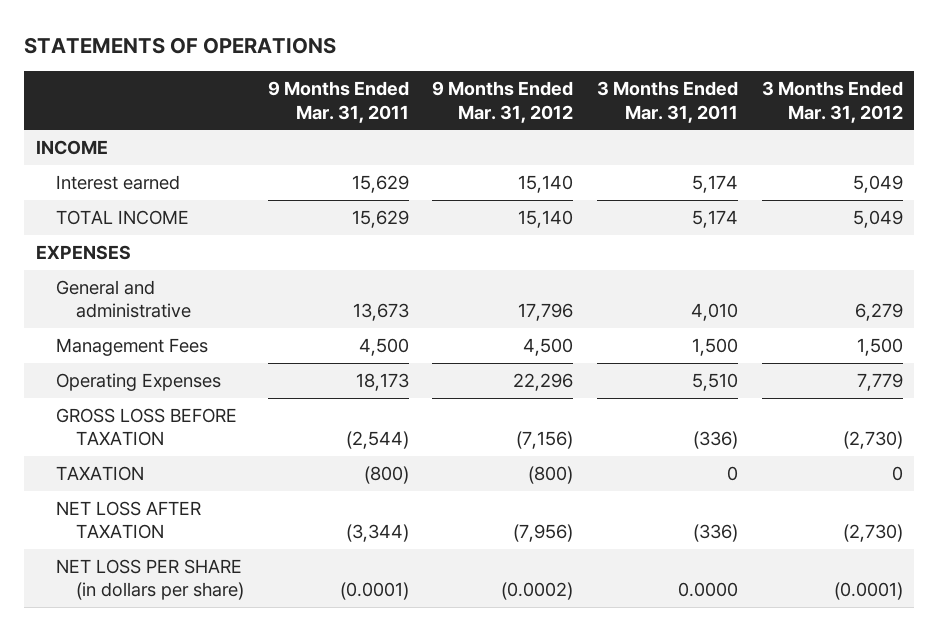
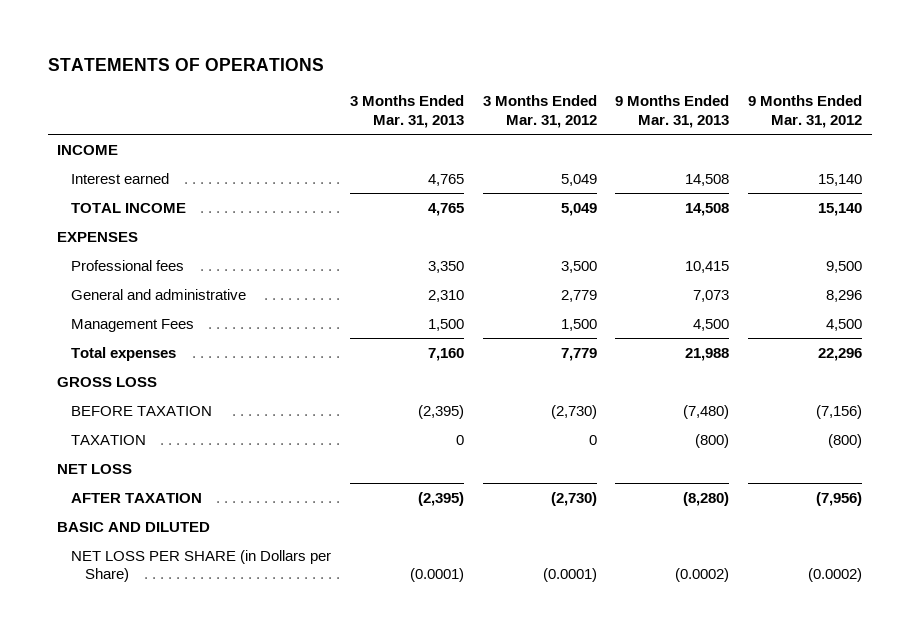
[267,81,409,123] 9 Months Ended Mar. 31, 2011 -> none
[597,81,739,123] 3 Months Ended Mar. 31, 2011 -> none
none -> [349,95,464,128] 3 Months Ended Mar. 31, 2013
none -> [615,95,730,128] 9 Months Ended Mar. 31, 2013
none -> [70,259,184,271] Professional fees
[518,303,574,322] 17,796 -> [826,289,863,302] 8,296
[854,303,903,322] 6,279 -> [560,289,597,302] 2,779
[56,372,222,391] Operating Expenses -> [70,346,176,361] Total expenses
none -> [57,376,158,387] GROSS LOSS
[56,407,238,447] GROSS LOSS BEFORE TAXATION -> [70,405,212,416] BEFORE TAXATION
none -> [57,463,133,474] NET LOSS
[56,500,202,540] NET LOSS AFTER TAXATION -> [70,492,202,503] AFTER TAXATION
none -> [57,521,211,532] BASIC AND DILUTED
[56,558,245,601] NET LOSS PER SHARE (in dollars per share) -> [70,549,331,583] NET LOSS PER SHARE (in Dollars per Share)

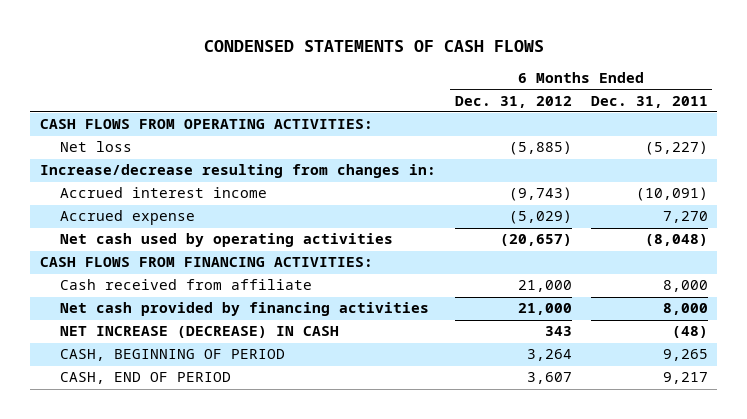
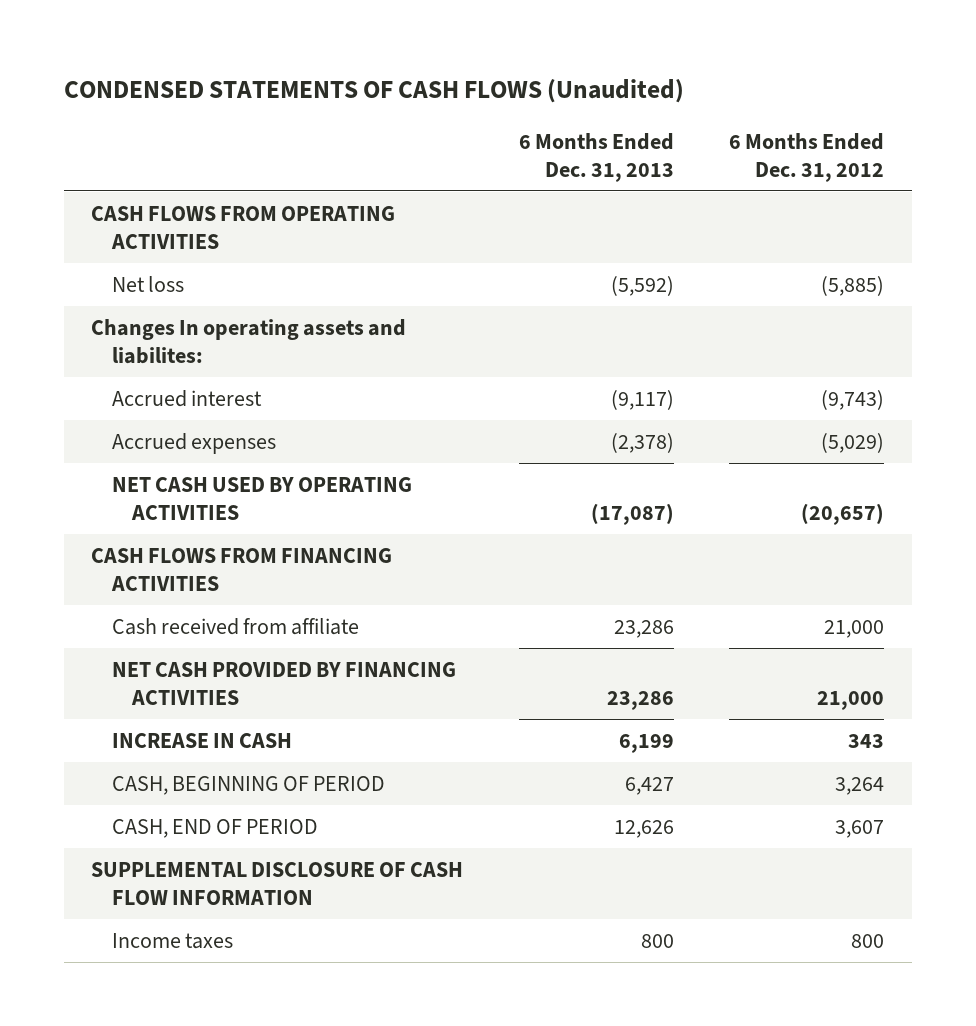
[203,40,544,53] CONDENSED STATEMENTS OF CASH FLOWS -> [63,78,684,103] CONDENSED STATEMENTS OF CASH FLOWS (Unaudited)
[590,95,708,108] Dec. 31, 2011 -> none
none -> [518,132,674,182] 6 Months Ended Dec. 31, 2013
[39,119,373,130] CASH FLOWS FROM OPERATING ACTIVITIES: -> [91,205,396,249] CASH FLOWS FROM OPERATING ACTIVITIES
[39,164,436,179] Increase/decrease resulting from changes in: -> [91,318,407,364] Changes In operating assets and liabilites:
[60,187,268,199] Accrued interest income -> [111,389,262,407] Accrued interest
[60,210,196,226] Accrued expense -> [111,432,276,454] Accrued expenses
[60,233,394,248] Net cash used by operating activities -> [111,476,412,520] NET CASH USED BY OPERATING ACTIVITIES
[39,257,373,268] CASH FLOWS FROM FINANCING ACTIVITIES: -> [91,547,393,591] CASH FLOWS FROM FINANCING ACTIVITIES
[60,302,430,317] Net cash provided by financing activities -> [111,661,456,705] NET CASH PROVIDED BY FINANCING ACTIVITIES
[60,326,340,339] NET INCREASE (DECREASE) IN CASH -> [111,732,292,748] INCREASE IN CASH
none -> [91,861,464,905] SUPPLEMENTAL DISCLOSURE OF CASH FLOW INFORMATION
none -> [111,932,233,949] Income taxes

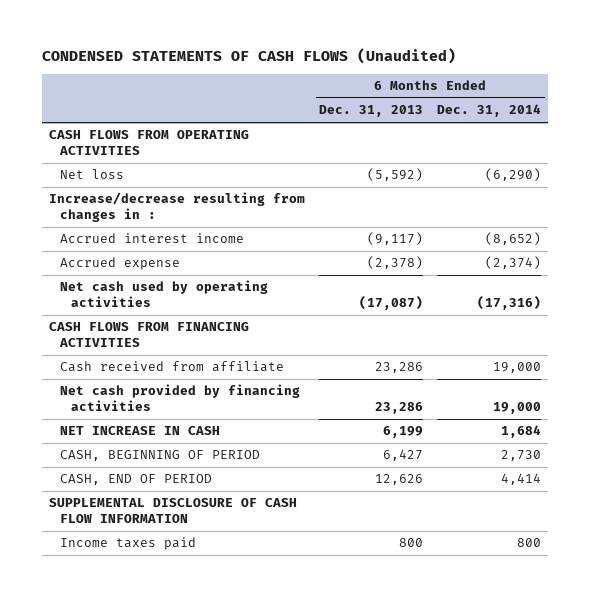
[729,132,885,182] 6 Months Ended Dec. 31, 2012 -> none
none -> [437,104,542,118] Dec. 31, 2014
[91,318,407,364] Changes In operating assets and liabilites: -> [49,192,306,223] Increase/decrease resulting from changes in :
[111,389,262,407] Accrued interest -> [59,233,244,244] Accrued interest income
[111,432,276,454] Accrued expenses -> [59,257,180,271] Accrued expense
[111,476,412,520] NET CASH USED BY OPERATING ACTIVITIES -> [59,280,268,308] Net cash used by operating activities
[111,661,456,705] NET CASH PROVIDED BY FINANCING ACTIVITIES -> [59,384,300,412] Net cash provided by financing activities
[111,732,292,748] INCREASE IN CASH -> [59,426,220,436] NET INCREASE IN CASH
[111,932,233,949] Income taxes -> [59,537,196,551] Income taxes paid

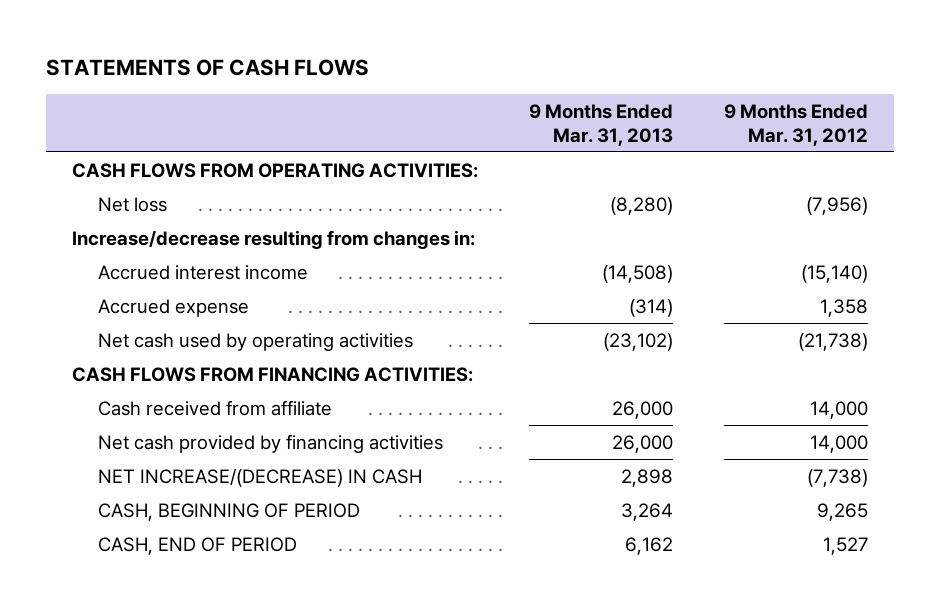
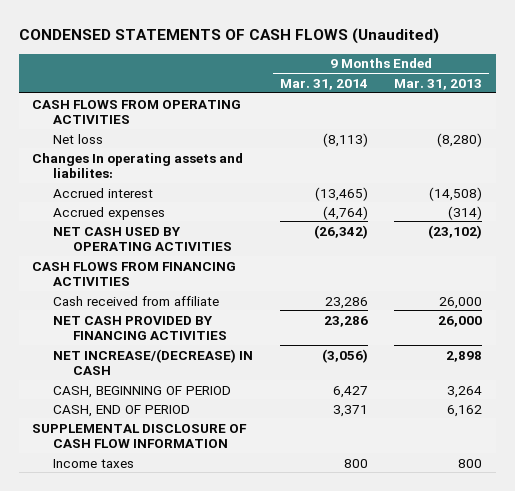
[46,59,370,77] STATEMENTS OF CASH FLOWS -> [18,28,439,45] CONDENSED STATEMENTS OF CASH FLOWS (Unaudited)
[724,103,869,146] 9 Months Ended Mar. 31, 2012 -> none
none -> [279,78,368,90] Mar. 31, 2014
[71,162,478,178] CASH FLOWS FROM OPERATING ACTIVITIES: -> [32,99,242,125] CASH FLOWS FROM OPERATING ACTIVITIES
[71,229,475,249] Increase/decrease resulting from changes in: -> [32,152,244,179] Changes In operating assets and liabilites:
[97,264,308,280] Accrued interest income -> [52,187,153,198] Accrued interest
[97,298,249,317] Accrued expense -> [52,206,165,220] Accrued expenses
[97,332,413,351] Net cash used by operating activities -> [52,226,233,252] NET CASH USED BY OPERATING ACTIVITIES
[71,366,473,382] CASH FLOWS FROM FINANCING ACTIVITIES: -> [32,261,237,287] CASH FLOWS FROM FINANCING ACTIVITIES
[97,433,443,453] Net cash provided by financing activities -> [52,315,228,341] NET CASH PROVIDED BY FINANCING ACTIVITIES
none -> [32,423,248,449] SUPPLEMENTAL DISCLOSURE OF CASH FLOW INFORMATION
none -> [52,458,134,468] Income taxes

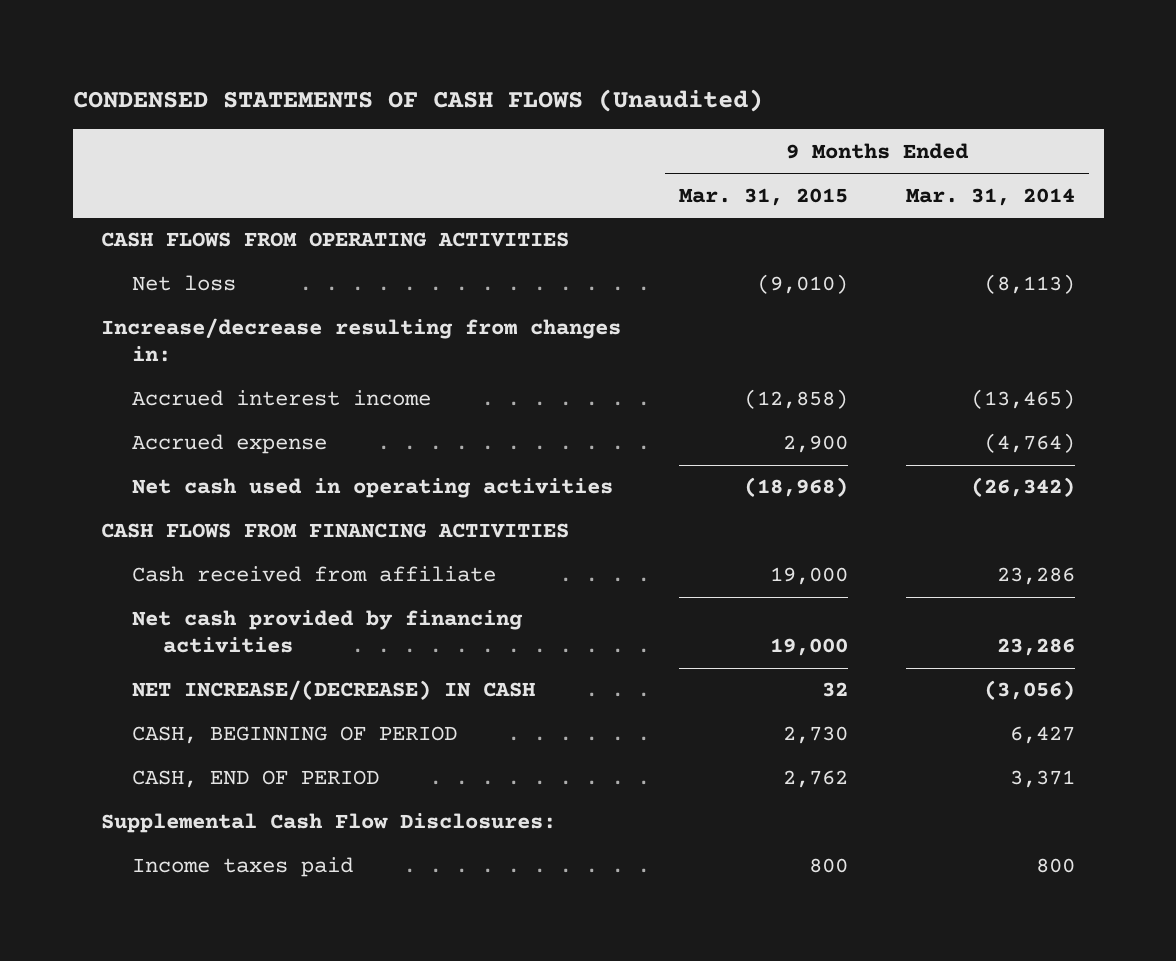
[394,78,483,90] Mar. 31, 2013 -> none
none -> [679,187,849,206] Mar. 31, 2015
[32,152,244,179] Changes In operating assets and liabilites: -> [101,318,622,363] Increase/decrease resulting from changes in:
[52,187,153,198] Accrued interest -> [132,390,432,407] Accrued interest income
[52,206,165,220] Accrued expenses -> [132,434,328,455] Accrued expense
[52,226,233,252] NET CASH USED BY OPERATING ACTIVITIES -> [132,478,614,499] Net cash used in operating activities
[52,315,228,341] NET CASH PROVIDED BY FINANCING ACTIVITIES -> [132,610,524,654] Net cash provided by financing activities
[32,423,248,449] SUPPLEMENTAL DISCLOSURE OF CASH FLOW INFORMATION -> [101,813,557,834] Supplemental Cash Flow Disclosures:
[52,458,134,468] Income taxes -> [132,857,354,878] Income taxes paid

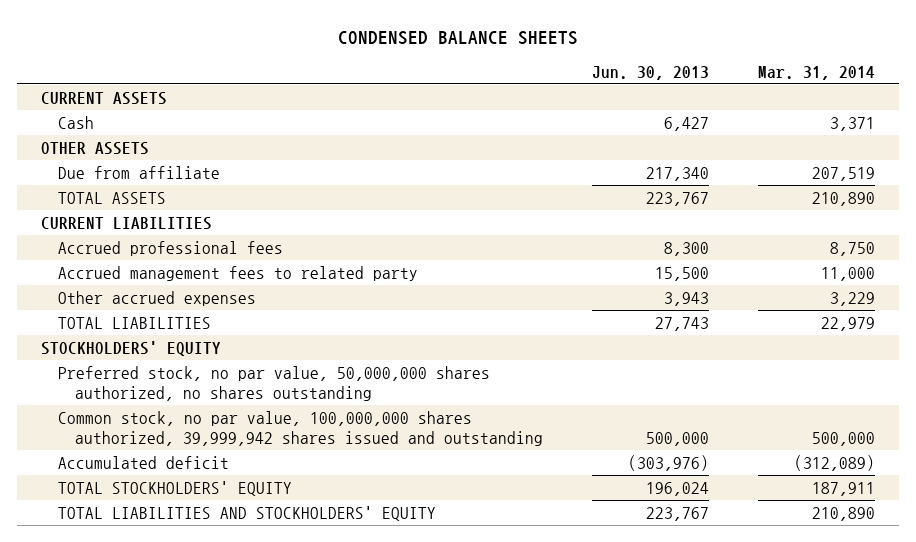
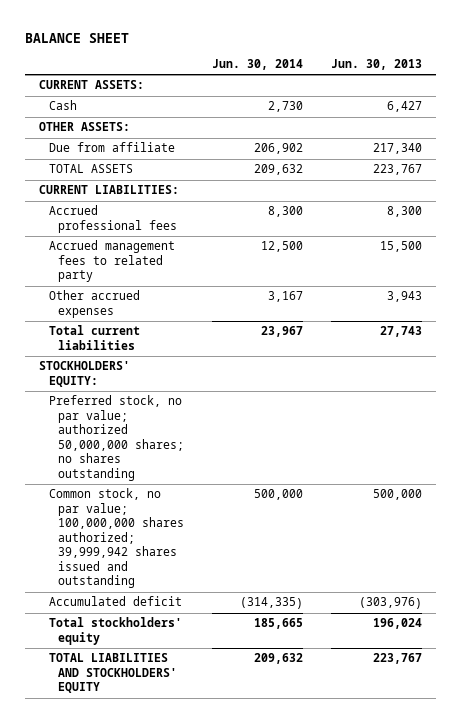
[337,30,578,45] CONDENSED BALANCE SHEETS -> [25,32,130,43] BALANCE SHEET
[757,65,875,80] Mar. 31, 2014 -> none
none -> [212,59,304,71] Jun. 30, 2014
[41,91,168,105] CURRENT ASSETS -> [39,80,145,90] CURRENT ASSETS:
[41,141,150,155] OTHER ASSETS -> [39,122,131,132] OTHER ASSETS:
[41,216,213,230] CURRENT LIABILITIES -> [39,185,180,195] CURRENT LIABILITIES:
[58,316,212,329] TOTAL LIABILITIES -> [48,325,140,350] Total current liabilities
[41,340,222,356] STOCKHOLDERS' EQUITY -> [39,361,131,387] STOCKHOLDERS' EQUITY:
[58,365,491,401] Preferred stock, no par value, 50,000,000 shares authorized, no shares outstanding -> [48,395,185,481] Preferred stock, no par value; authorized 50,000,000 shares; no shares outstanding
[58,410,544,446] Common stock, no par value, 100,000,000 shares authorized, 39,999,942 shares issued and outstanding -> [48,488,185,589] Common stock, no par value; 100,000,000 shares authorized; 39,999,942 shares issued and outstanding
[58,480,293,496] TOTAL STOCKHOLDERS' EQUITY -> [48,617,182,645] Total stockholders' equity

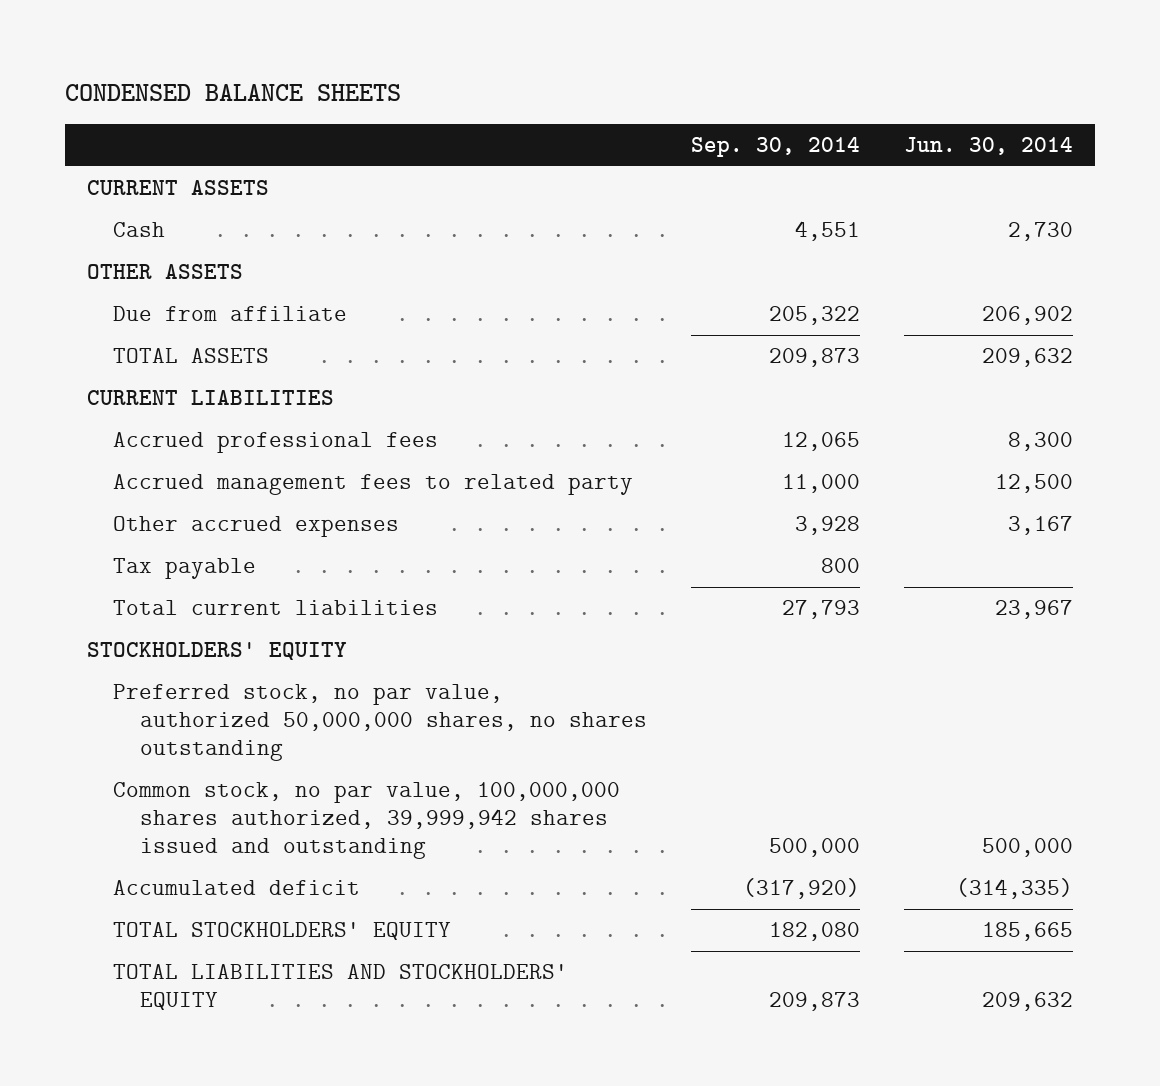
[25,32,130,43] BALANCE SHEET -> [64,83,401,101] CONDENSED BALANCE SHEETS
[331,59,423,71] Jun. 30, 2013 -> none
none -> [691,137,861,158] Sep. 30, 2014
[39,80,145,90] CURRENT ASSETS: -> [86,179,269,195] CURRENT ASSETS
[39,122,131,132] OTHER ASSETS: -> [86,263,243,279] OTHER ASSETS
[39,185,180,195] CURRENT LIABILITIES: -> [86,389,334,405] CURRENT LIABILITIES
none -> [113,557,257,579] Tax payable
[39,361,131,387] STOCKHOLDERS' EQUITY: -> [86,641,347,660] STOCKHOLDERS' EQUITY
[48,395,185,481] Preferred stock, no par value; authorized 50,000,000 shares; no shares outstanding -> [113,683,647,762] Preferred stock, no par value, authorized 50,000,000 shares, no shares outstanding
[48,488,185,589] Common stock, no par value; 100,000,000 shares authorized; 39,999,942 shares issued and outstanding -> [113,781,621,860] Common stock, no par value, 100,000,000 shares authorized, 39,999,942 shares issued and outstanding
[48,617,182,645] Total stockholders' equity -> [113,921,452,941] TOTAL STOCKHOLDERS' EQUITY

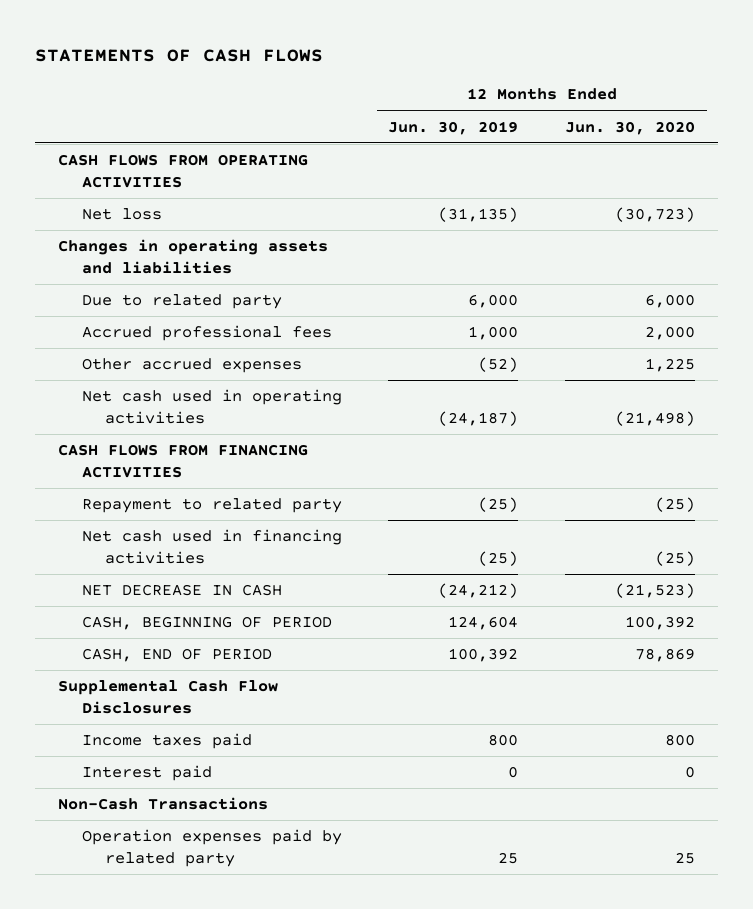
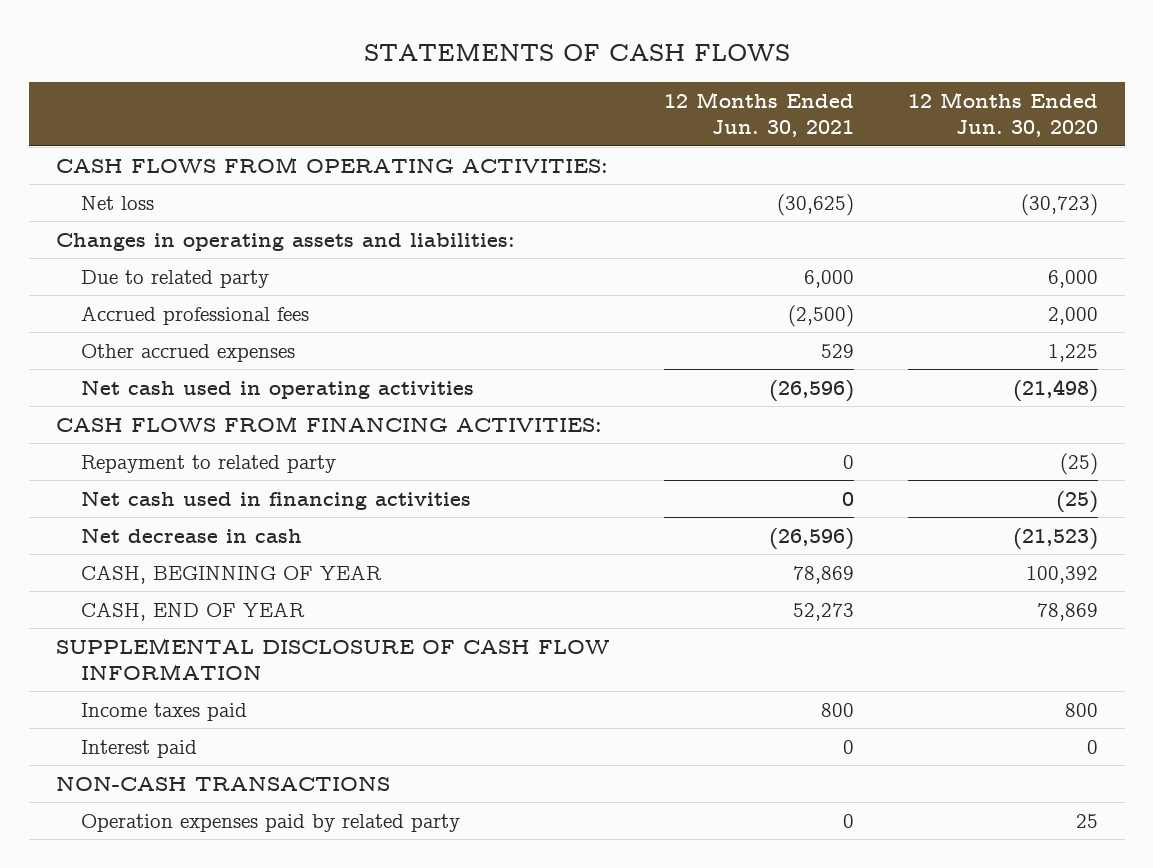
[388,120,519,135] Jun. 30, 2019 -> none
none -> [663,92,854,138] 12 Months Ended Jun. 30, 2021
[57,154,308,188] CASH FLOWS FROM OPERATING ACTIVITIES -> [55,156,608,173] CASH FLOWS FROM OPERATING ACTIVITIES:
[57,239,328,274] Changes in operating assets and liabilities -> [55,232,515,251] Changes in operating assets and liabilities:
[57,444,308,478] CASH FLOWS FROM FINANCING ACTIVITIES -> [55,415,602,432] CASH FLOWS FROM FINANCING ACTIVITIES:
[81,584,282,597] NET DECREASE IN CASH -> [81,527,303,543] Net decrease in cash
[81,616,332,631] CASH, BEGINNING OF PERIOD -> [81,564,383,584] CASH, BEGINNING OF YEAR
[81,648,272,663] CASH, END OF PERIOD -> [81,601,306,621] CASH, END OF YEAR
[57,680,278,714] Supplemental Cash Flow Disclosures -> [55,637,610,680] SUPPLEMENTAL DISCLOSURE OF CASH FLOW INFORMATION
[57,797,268,811] Non-Cash Transactions -> [55,775,390,791] NON-CASH TRANSACTIONS

